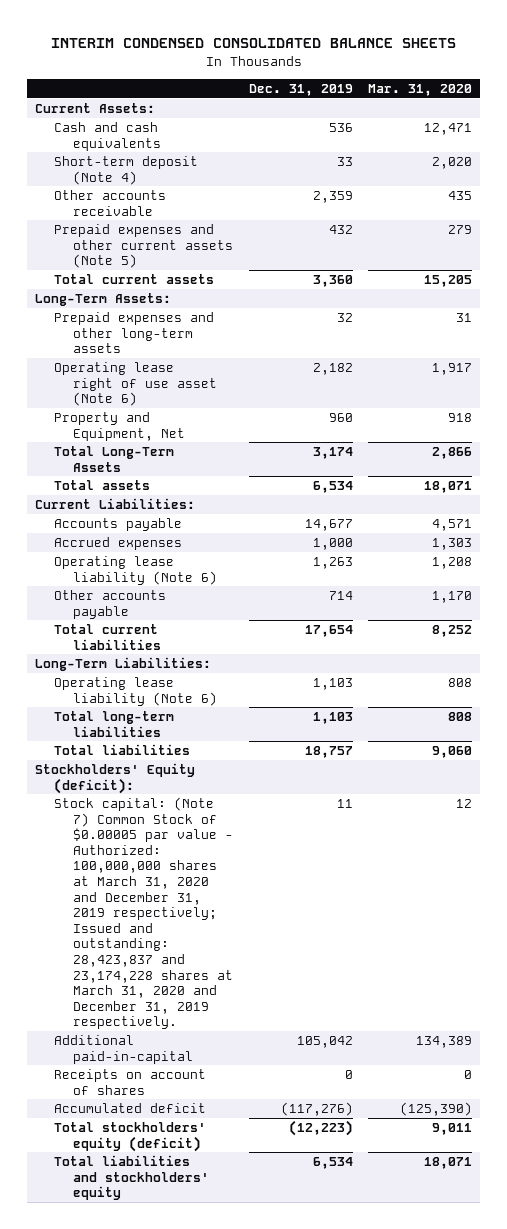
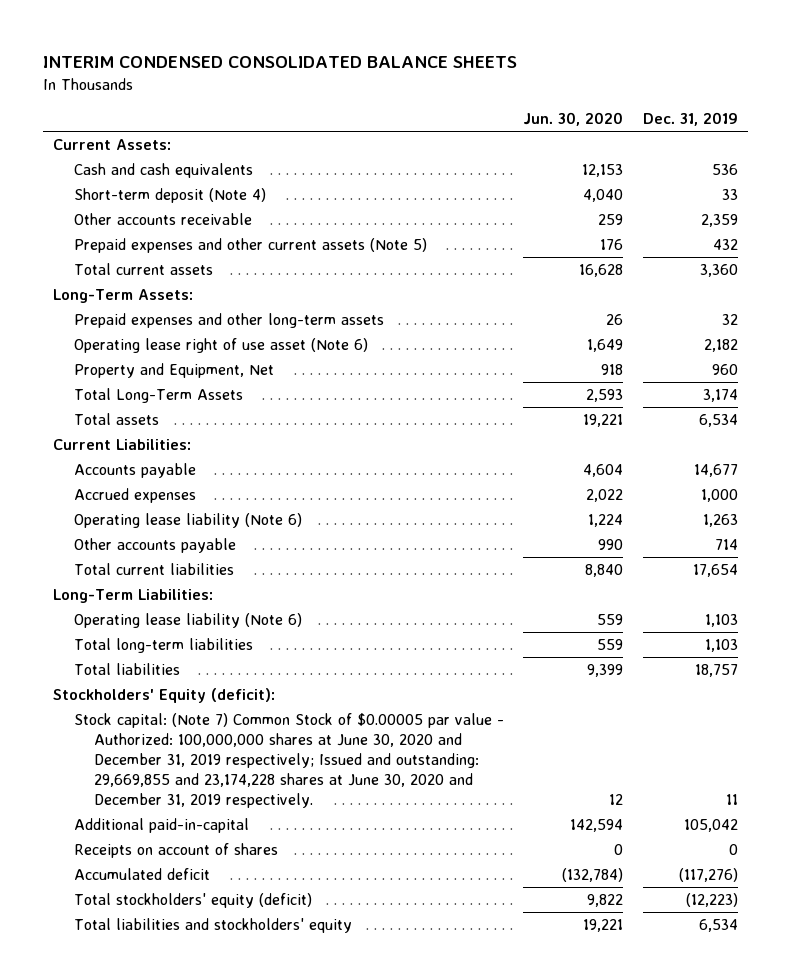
[368,83,473,96] Mar. 31, 2020 -> none
none -> [523,112,624,127] Jun. 30, 2020
[54,797,234,1030] Stock capital: (Note 7) Common Stock of $0.00005 par value - Authorized: 100,000,000 shares at March 31, 2020 and December 31, 2019 respectively; Issued and outstanding: 28,423,837 and 23,174,228 shares at March 31, 2020 and December 31, 2019 respectively. -> [73,713,504,808] Stock capital: (Note 7) Common Stock of $0.00005 par value - Authorized: 100,000,000 shares at June 30, 2020 and December 31, 2019 respectively; Issued and outstanding: 29,669,855 and 23,174,228 shares at June 30, 2020 and December 31, 2019 respectively.

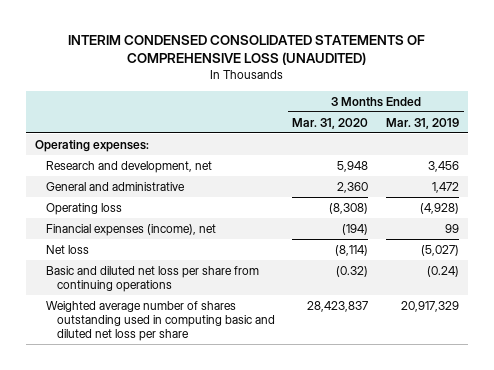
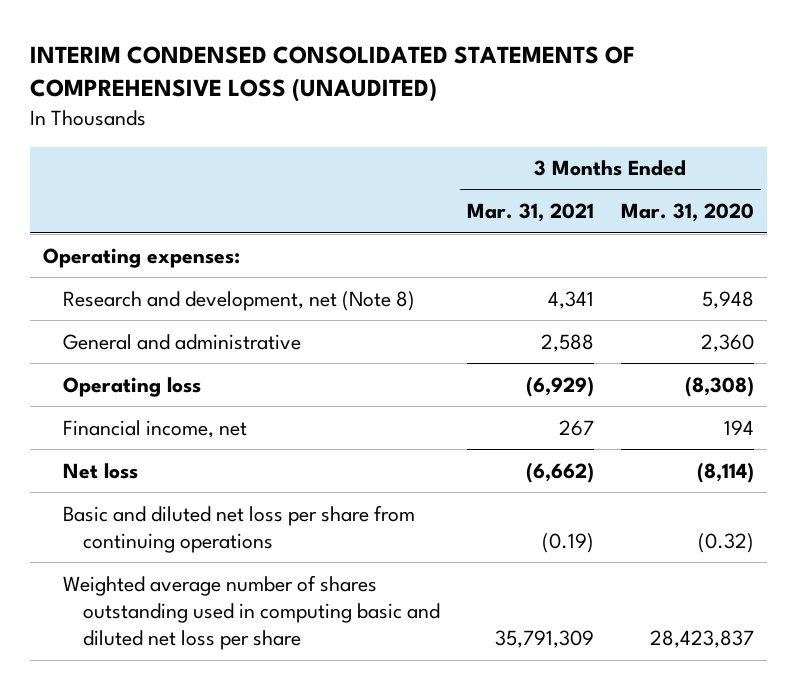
[386,117,460,129] Mar. 31, 2019 -> none
none -> [466,203,594,223] Mar. 31, 2021
[45,160,212,173] Research and development, net -> [63,290,416,311] Research and development, net (Note 8)
[45,223,216,236] Financial expenses (income), net -> [63,419,248,438] Financial income, net
[342,223,369,235] (194) -> [723,419,754,435] 194

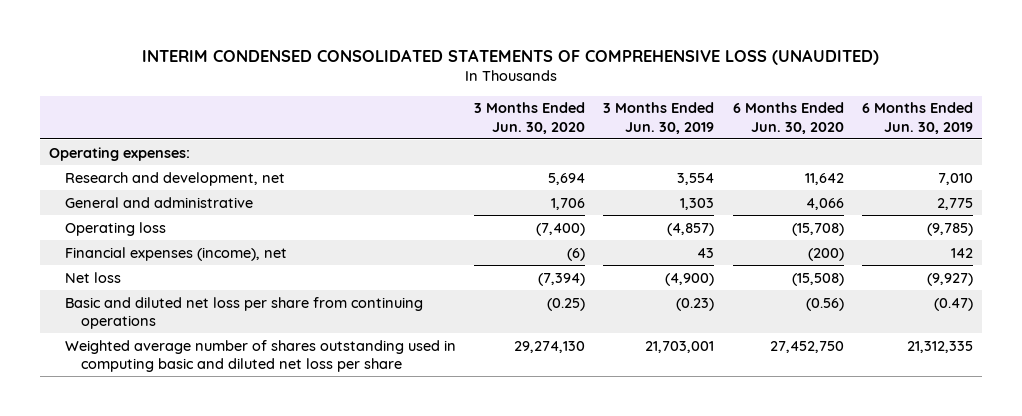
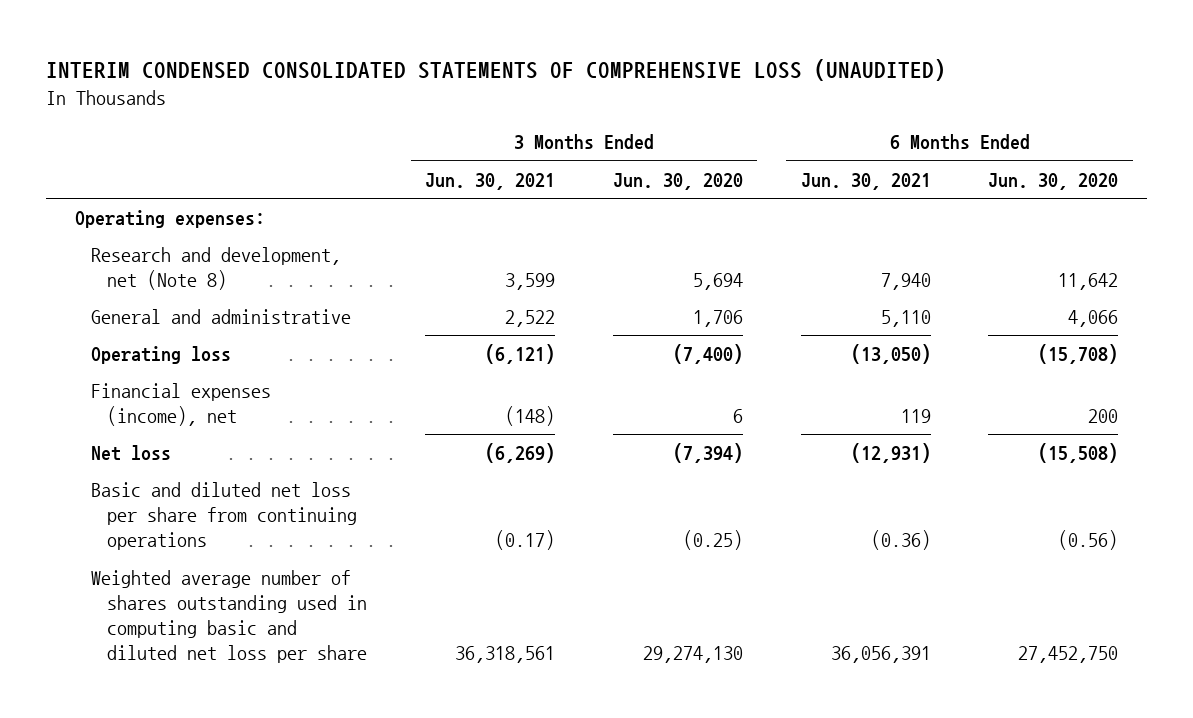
[603,102,715,134] 3 Months Ended Jun. 30, 2019 -> none
[862,102,974,134] 6 Months Ended Jun. 30, 2019 -> none
none -> [425,172,556,190] Jun. 30, 2021
none -> [800,172,931,190] Jun. 30, 2021
[64,171,285,186] Research and development, net -> [91,247,342,291] Research and development, net (Note 8)
[567,247,586,261] (6) -> [732,409,743,424] 6
[807,247,844,261] (200) -> [1088,409,1119,424] 200

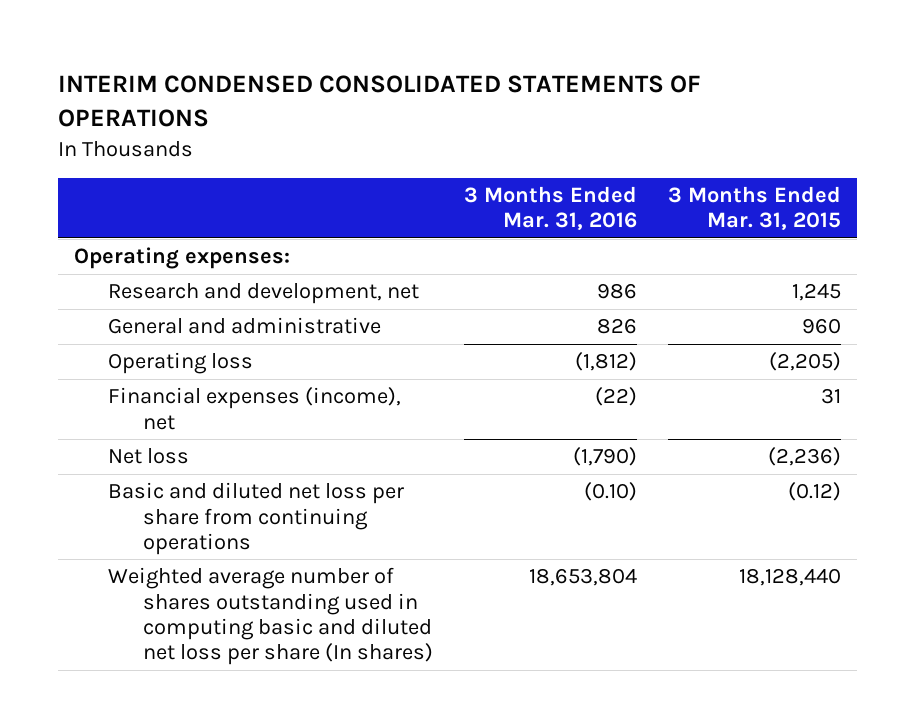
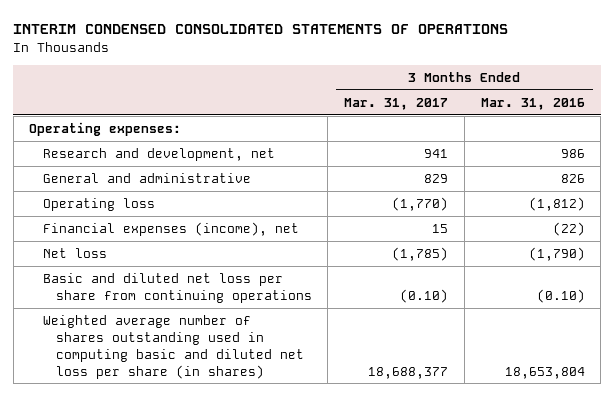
[668,185,842,231] 3 Months Ended Mar. 31, 2015 -> none
none -> [344,97,449,110] Mar. 31, 2017
[108,567,433,666] Weighted average number of shares outstanding used in computing basic and diluted net loss per share (In shares) -> [42,315,304,379] Weighted average number of shares outstanding used in computing basic and diluted net loss per share (in shares)

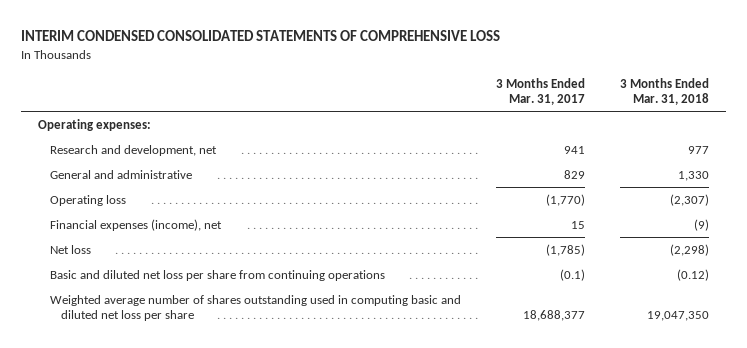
[13,23,509,34] INTERIM CONDENSED CONSOLIDATED STATEMENTS OF OPERATIONS -> [20,30,500,42] INTERIM CONDENSED CONSOLIDATED STATEMENTS OF COMPREHENSIVE LOSS
[480,97,585,110] Mar. 31, 2016 -> none
none -> [619,78,709,106] 3 Months Ended Mar. 31, 2018
[400,288,449,303] (0.10) -> [559,268,585,281] (0.1)
[42,315,304,379] Weighted average number of shares outstanding used in computing basic and diluted net loss per share (in shares) -> [49,294,461,321] Weighted average number of shares outstanding used in computing basic and diluted net loss per share

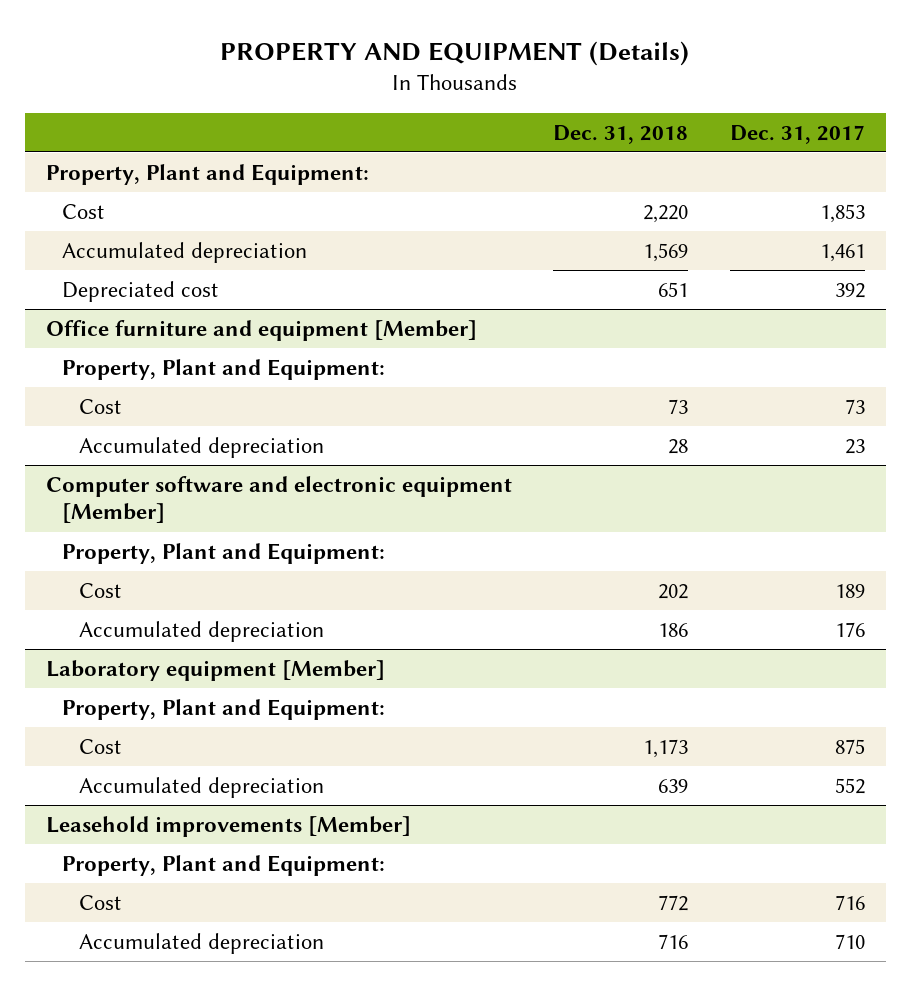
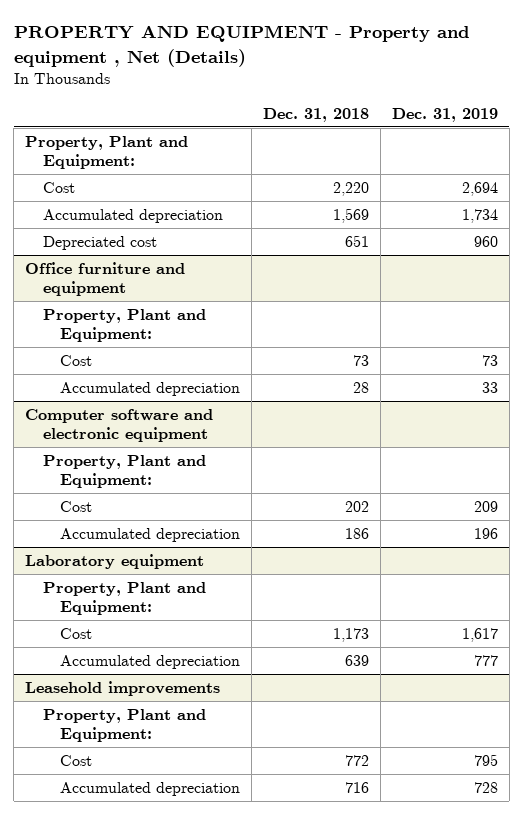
[220,40,690,66] PROPERTY AND EQUIPMENT (Details) -> [13,25,469,67] PROPERTY AND EQUIPMENT - Property and equipment , Net (Details)
[730,124,866,144] Dec. 31, 2017 -> none
none -> [392,107,499,122] Dec. 31, 2019
[45,319,477,341] Office furniture and equipment [Member] -> [25,261,186,296] Office furniture and equipment
[45,475,512,524] Computer software and electronic equipment [Member] -> [25,408,214,442] Computer software and electronic equipment
[45,659,385,681] Laboratory equipment [Member] -> [25,553,205,569] Laboratory equipment
[45,815,411,837] Leasehold improvements [Member] -> [25,680,221,696] Leasehold improvements

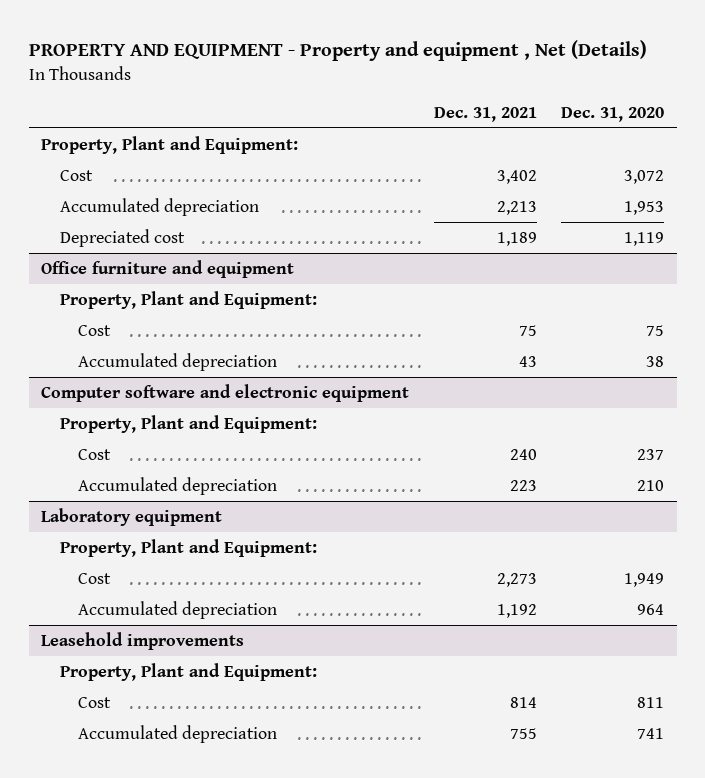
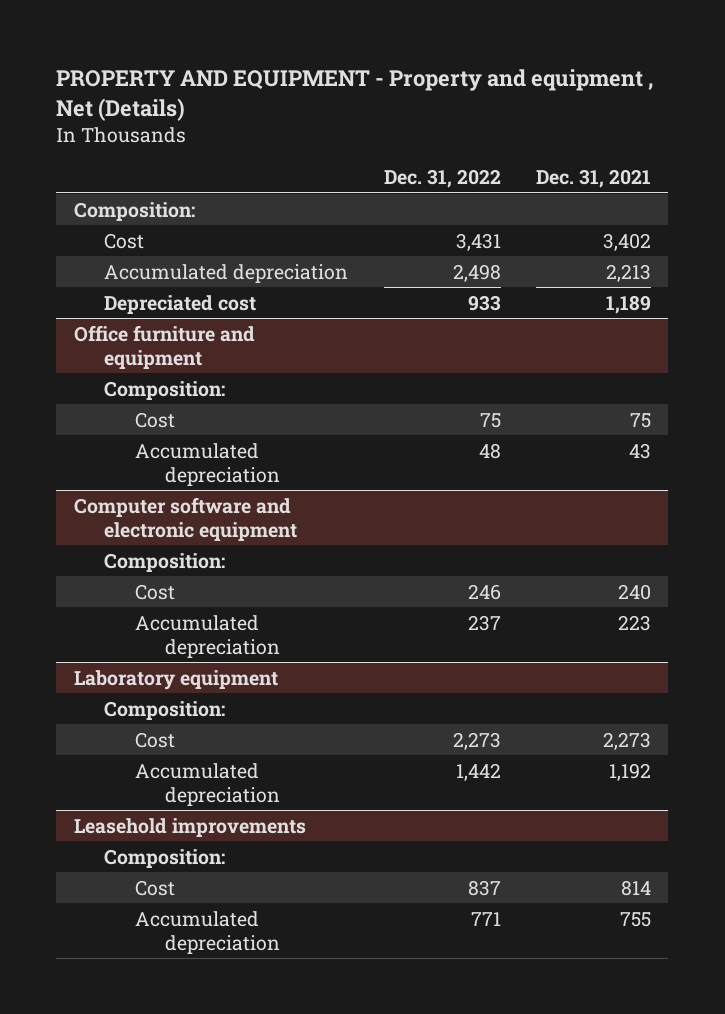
[561,106,665,122] Dec. 31, 2020 -> none
none -> [383,169,501,189] Dec. 31, 2022
[41,135,299,154] Property, Plant and Equipment: -> [73,201,195,221] Composition:
[59,290,317,309] Property, Plant and Equipment: -> [104,380,226,400] Composition:
[59,414,317,433] Property, Plant and Equipment: -> [104,552,226,572] Composition:
[59,538,317,557] Property, Plant and Equipment: -> [104,700,226,720] Composition:
[59,662,317,681] Property, Plant and Equipment: -> [104,848,226,868] Composition:

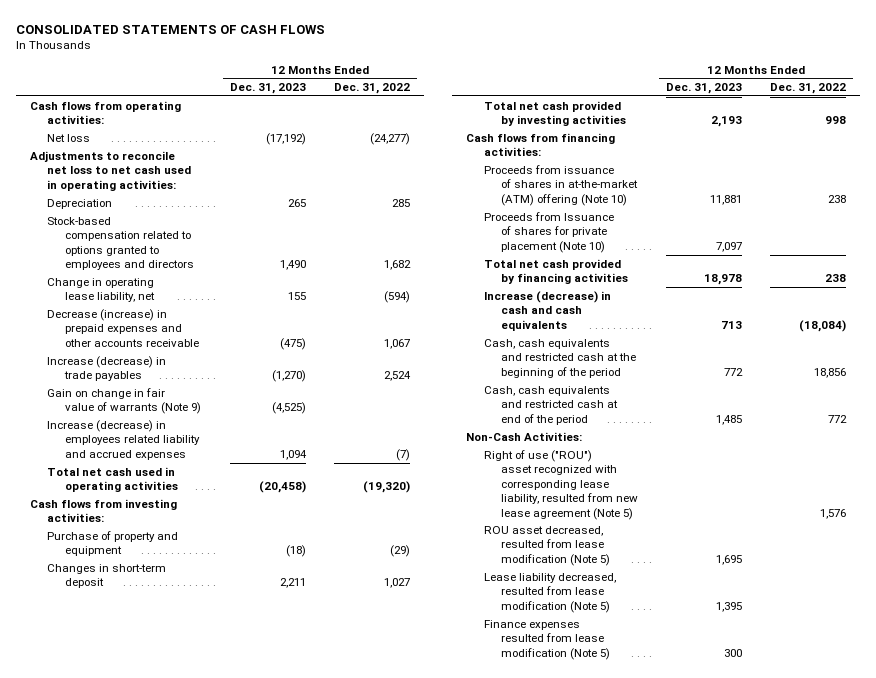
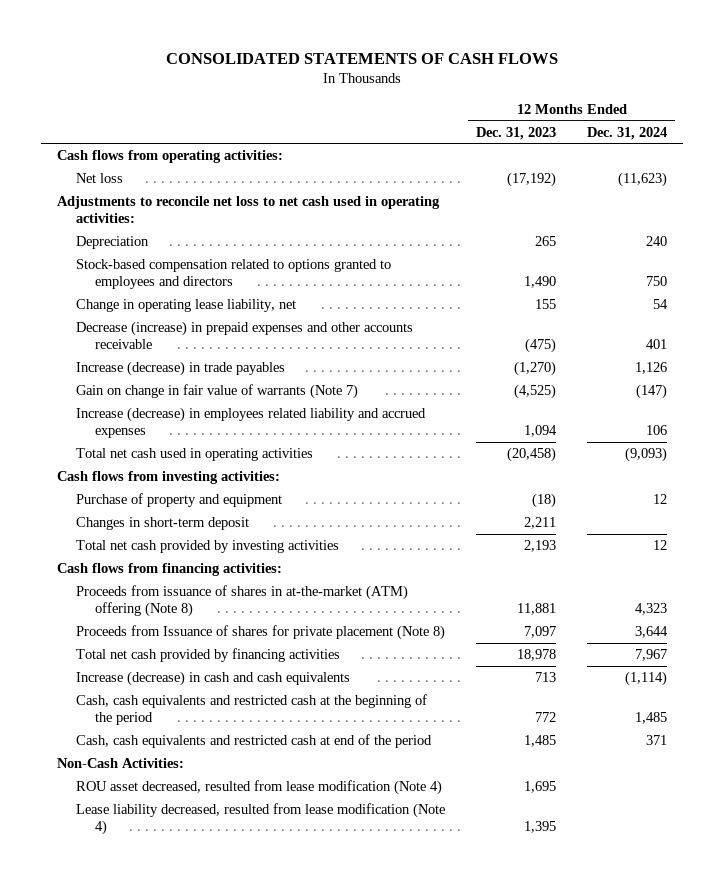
[333,83,410,95] Dec. 31, 2022 -> none
none -> [587,126,668,140] Dec. 31, 2024
[47,387,201,415] Gain on change in fair value of warrants (Note 9) -> [76,384,359,400] Gain on change in fair value of warrants (Note 7)
[483,164,639,206] Proceeds from issuance of shares in at-the-market (ATM) offering (Note 10) -> [76,585,409,618] Proceeds from issuance of shares in at-the-market (ATM) offering (Note 8)
[483,211,614,253] Proceeds from Issuance of shares for private placement (Note 10) -> [76,625,446,641] Proceeds from Issuance of shares for private placement (Note 8)
[483,449,639,520] Right of use ("ROU") asset recognized with corresponding lease liability, resulted from new lease agreement (Note 5) -> none
[483,619,611,660] Finance expenses resulted from lease modification (Note 5) -> none
[483,525,611,566] ROU asset decreased, resulted from lease modification (Note 5) -> [76,780,443,796] ROU asset decreased, resulted from lease modification (Note 4)
[483,572,616,613] Lease liability decreased, resulted from lease modification (Note 5) -> [76,803,446,836] Lease liability decreased, resulted from lease modification (Note 4)

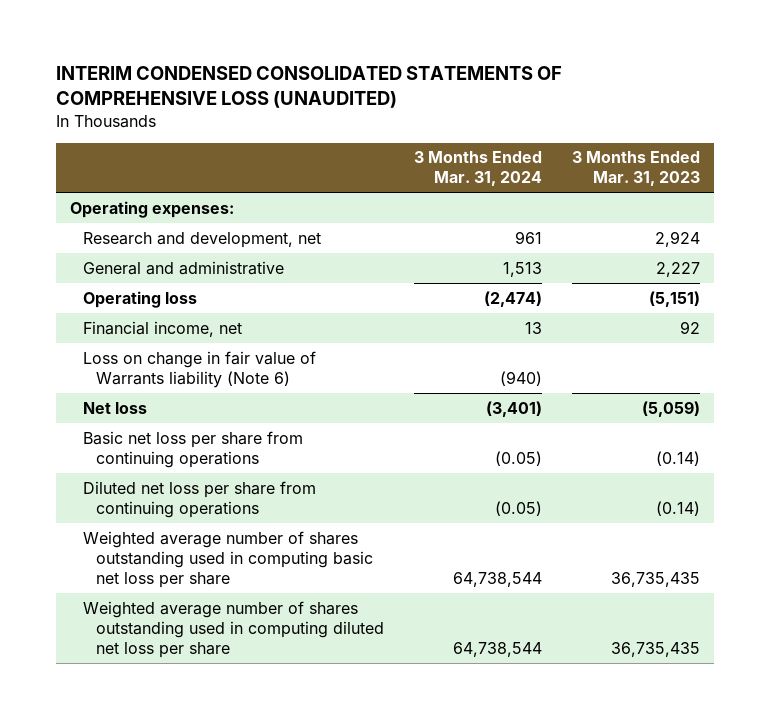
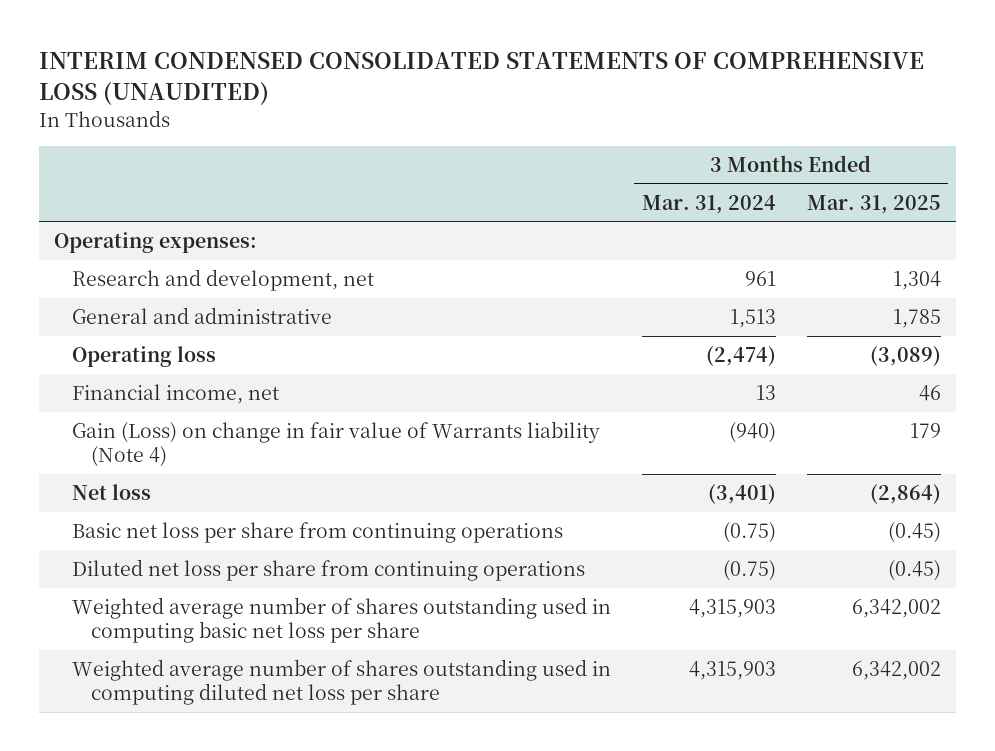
[571,151,700,187] 3 Months Ended Mar. 31, 2023 -> none
none -> [806,194,941,214] Mar. 31, 2025
[83,350,317,388] Loss on change in fair value of Warrants liability (Note 6) -> [72,420,601,468] Gain (Loss) on change in fair value of Warrants liability (Note 4)
[494,450,542,466] (0.05) -> [722,521,776,543] (0.75)
[494,500,542,516] (0.05) -> [722,559,776,581] (0.75)
[452,571,542,587] 64,738,544 -> [688,598,776,618] 4,315,903
[452,641,542,657] 64,738,544 -> [688,660,776,680] 4,315,903

